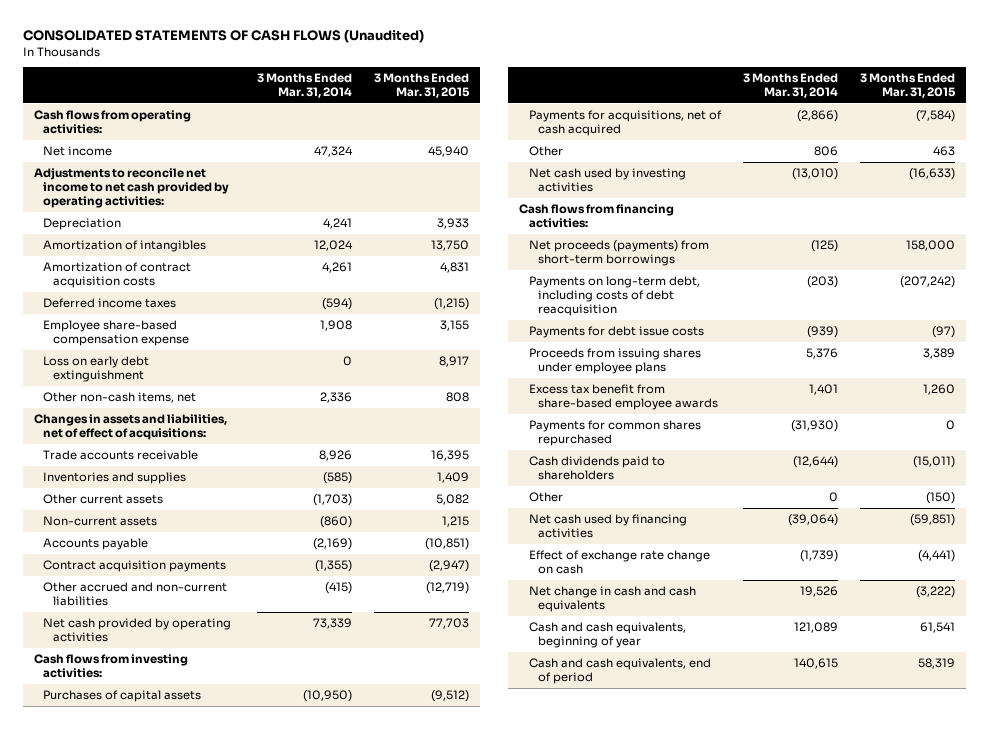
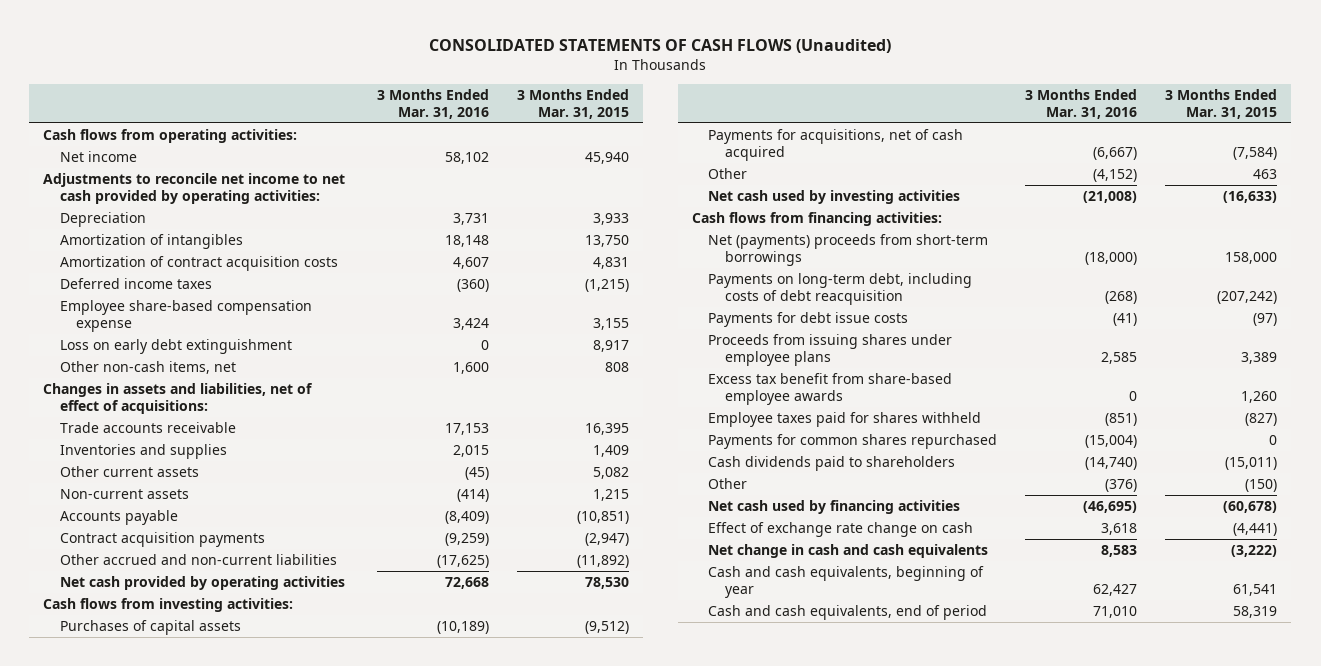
[257,73,353,99] 3 Months Ended Mar. 31, 2014 -> none
none -> [376,89,489,119] 3 Months Ended Mar. 31, 2016
[426,582,470,595] (12,719) -> [576,555,629,569] (11,892)
[429,618,470,630] 77,703 -> [584,577,629,590] 78,530
[528,240,709,267] Net proceeds (payments) from short-term borrowings -> [708,234,989,266] Net (payments) proceeds from short-term borrowings
none -> [708,412,982,428] Employee taxes paid for shares withheld
[909,514,955,527] (59,851) -> [1223,501,1278,514] (60,678)

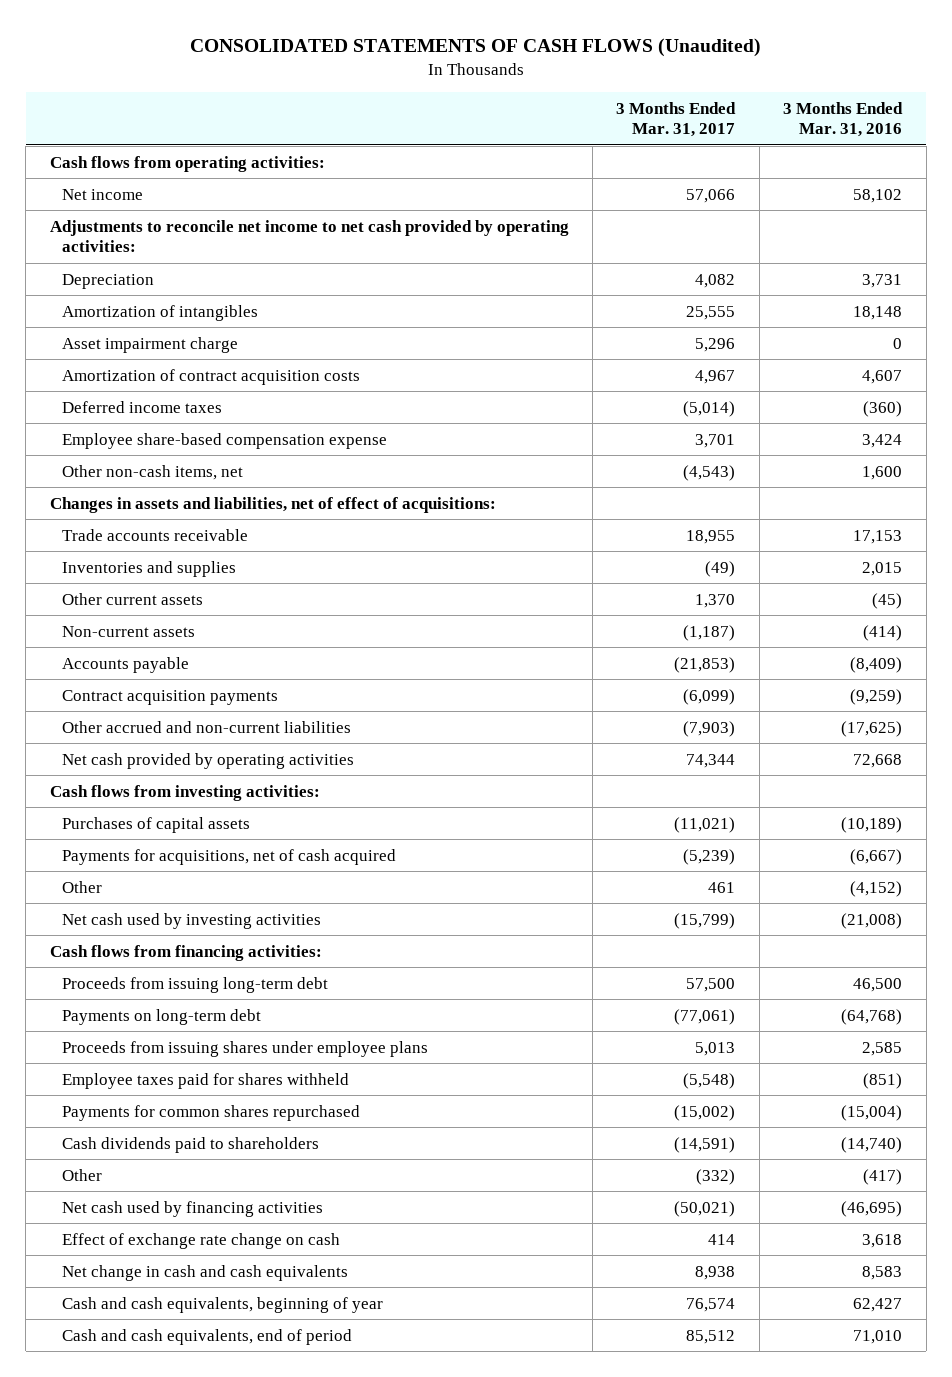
[516,89,629,119] 3 Months Ended Mar. 31, 2015 -> none
none -> [616,101,737,138] 3 Months Ended Mar. 31, 2017
none -> [62,336,239,353] Asset impairment charge
[59,339,292,355] Loss on early debt extinguishment -> none
[708,234,989,266] Net (payments) proceeds from short-term borrowings -> none
[708,312,909,328] Payments for debt issue costs -> none
none -> [62,976,329,993] Proceeds from issuing long-term debt
[708,273,973,305] Payments on long-term debt, including costs of debt reacquisition -> [62,1008,262,1025] Payments on long-term debt
[1105,290,1138,304] (268) -> [841,1008,903,1025] (64,768)
[708,373,953,405] Excess tax benefit from share-based employee awards -> none
[1105,479,1138,493] (376) -> [863,1168,903,1185] (417)

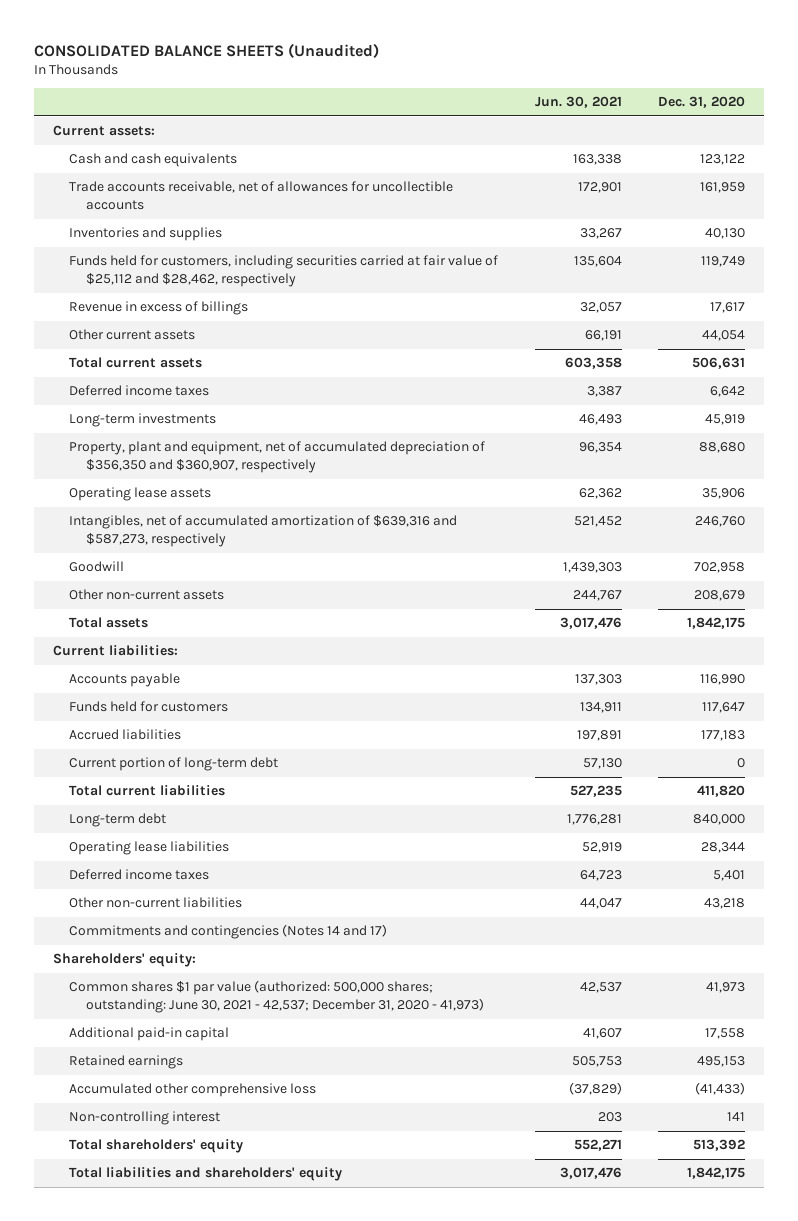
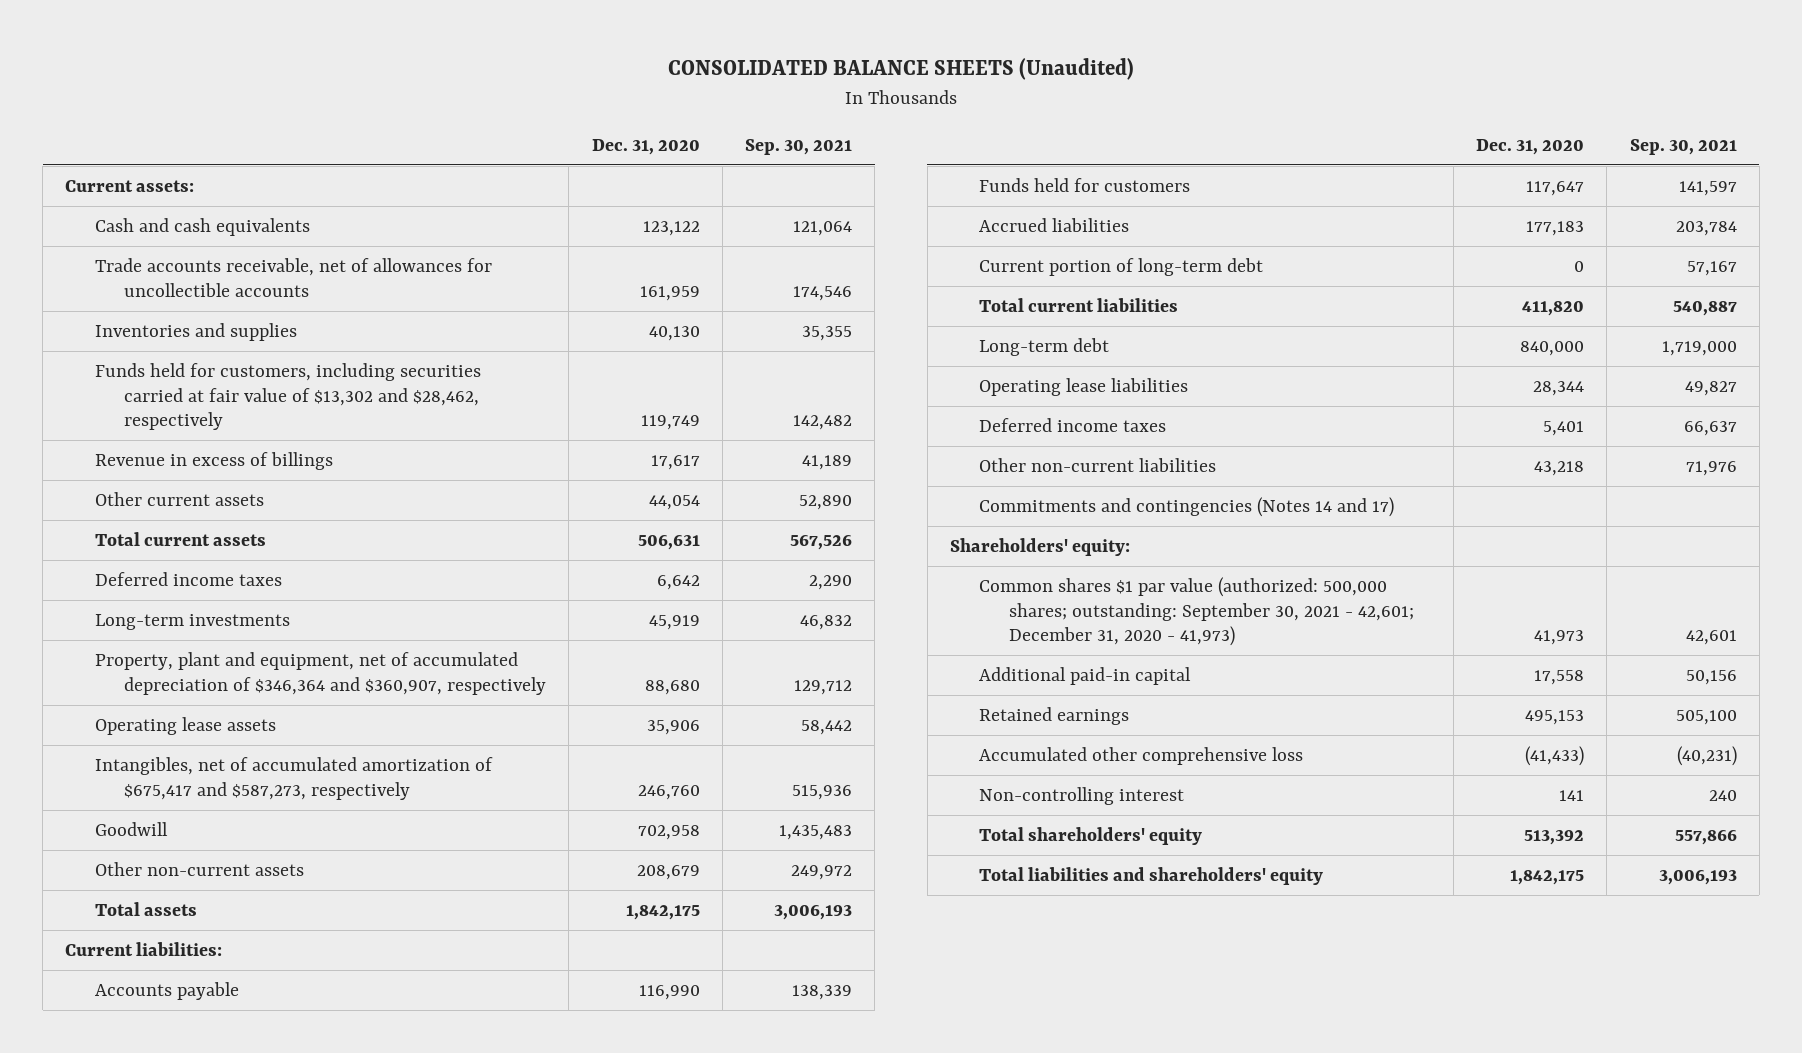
[534,96,622,109] Jun. 30, 2021 -> none
none -> [745,138,853,155] Sep. 30, 2021
[69,255,499,288] Funds held for customers, including securities carried at fair value of $25,112 and $28,462, respectively -> [94,362,481,431] Funds held for customers, including securities carried at fair value of $13,302 and $28,462, respectively
[69,441,486,474] Property, plant and equipment, net of accumulated depreciation of $356,350 and $360,907, respectively -> [94,651,547,695] Property, plant and equipment, net of accumulated depreciation of $346,364 and $360,907, respectively
[69,515,458,548] Intangibles, net of accumulated amortization of $639,316 and $587,273, respectively -> [94,756,493,800] Intangibles, net of accumulated amortization of $675,417 and $587,273, respectively
[69,980,484,1014] Common shares $1 par value (authorized: 500,000 shares; outstanding: June 30, 2021 - 42,537; December 31, 2020 - 41,973) -> [979,576,1414,647] Common shares $1 par value (authorized: 500,000 shares; outstanding: September 30, 2021 - 42,601; December 31, 2020 - 41,973)

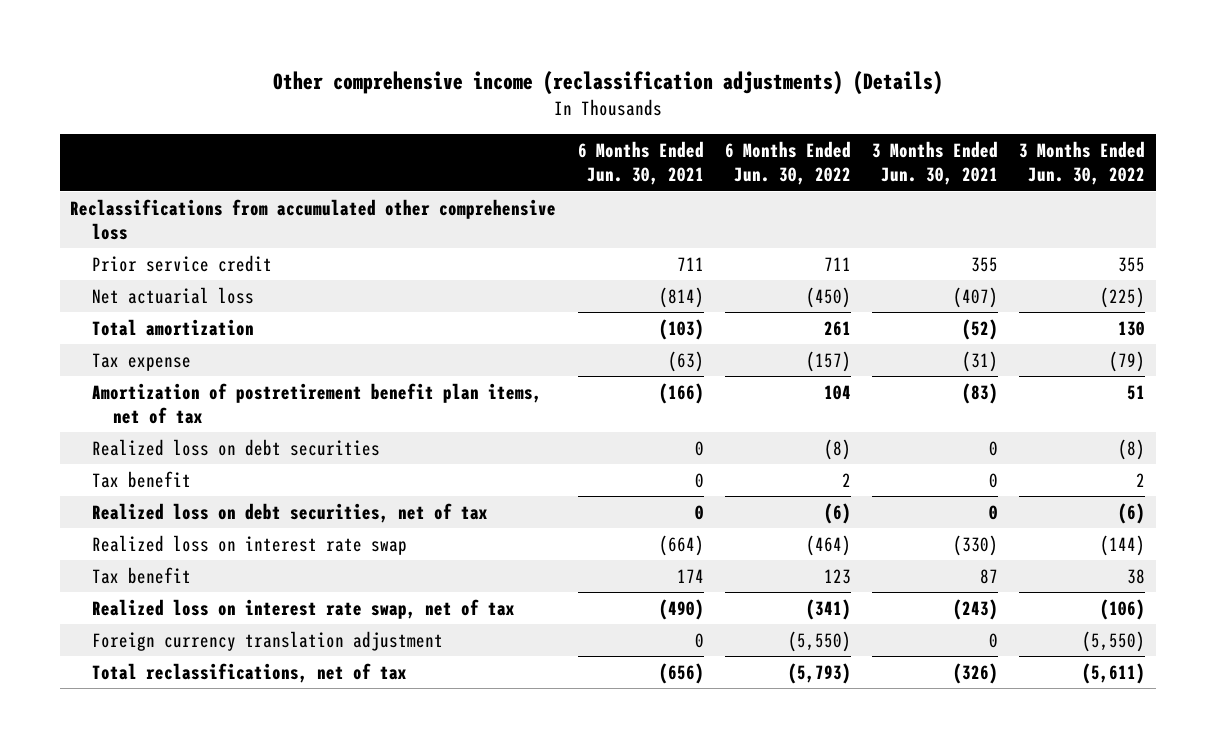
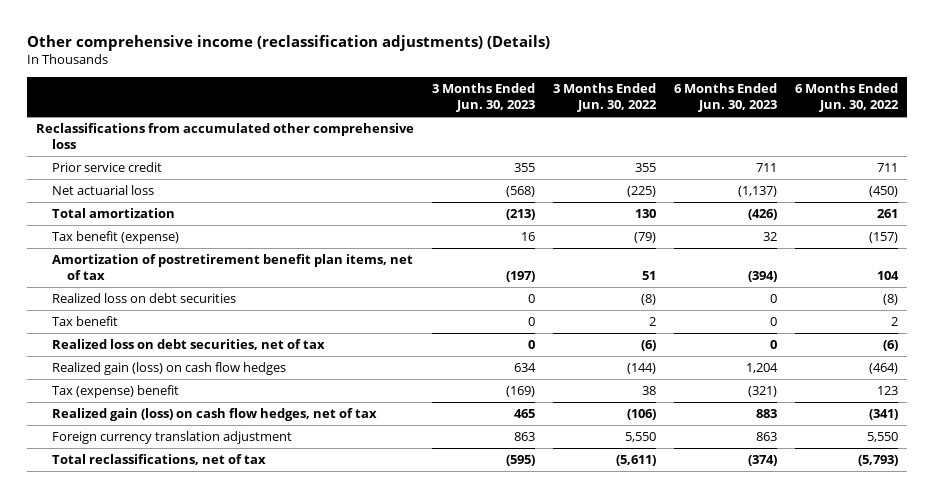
[577,141,704,186] 6 Months Ended Jun. 30, 2021 -> none
[871,141,998,186] 3 Months Ended Jun. 30, 2021 -> none
none -> [432,83,536,113] 3 Months Ended Jun. 30, 2023
none -> [674,83,778,113] 6 Months Ended Jun. 30, 2023
[91,352,191,371] Tax expense -> [51,230,179,244] Tax benefit (expense)
[91,534,407,555] Realized loss on interest rate swap -> [51,361,286,375] Realized gain (loss) on cash flow hedges
[91,566,191,584] Tax benefit -> [51,384,179,398] Tax (expense) benefit
[91,598,515,619] Realized loss on interest rate swap, net of tax -> [51,407,377,421] Realized gain (loss) on cash flow hedges, net of tax
[787,630,851,652] (5,550) -> [867,431,899,442] 5,550
[1082,630,1146,652] (5,550) -> [625,431,657,442] 5,550

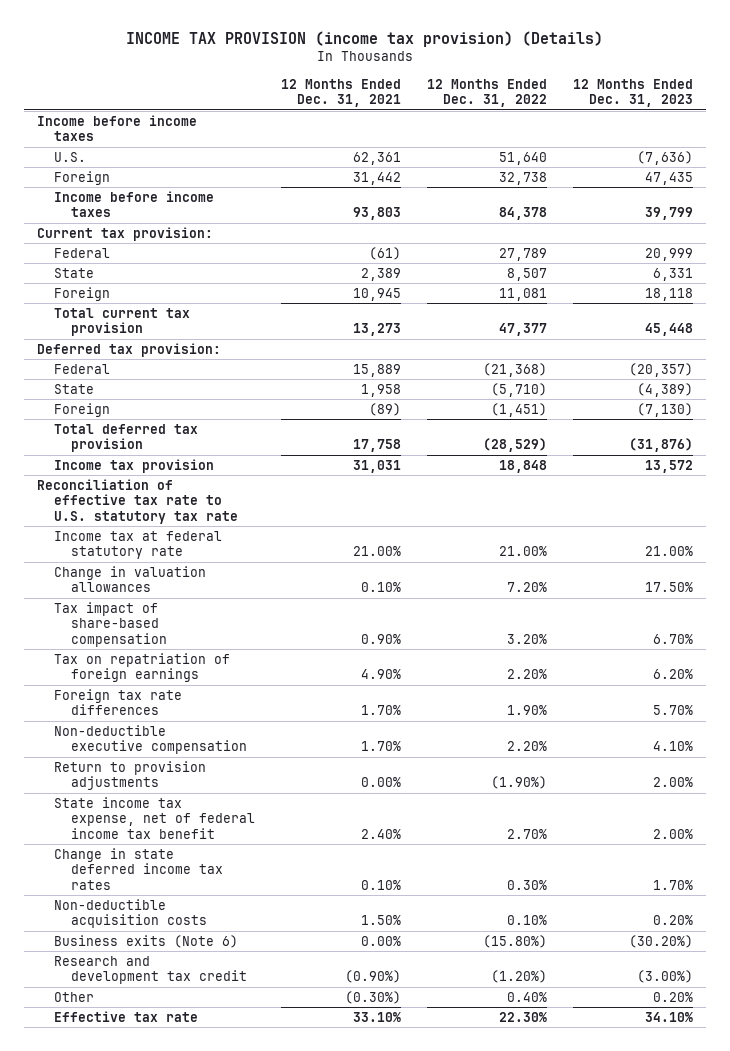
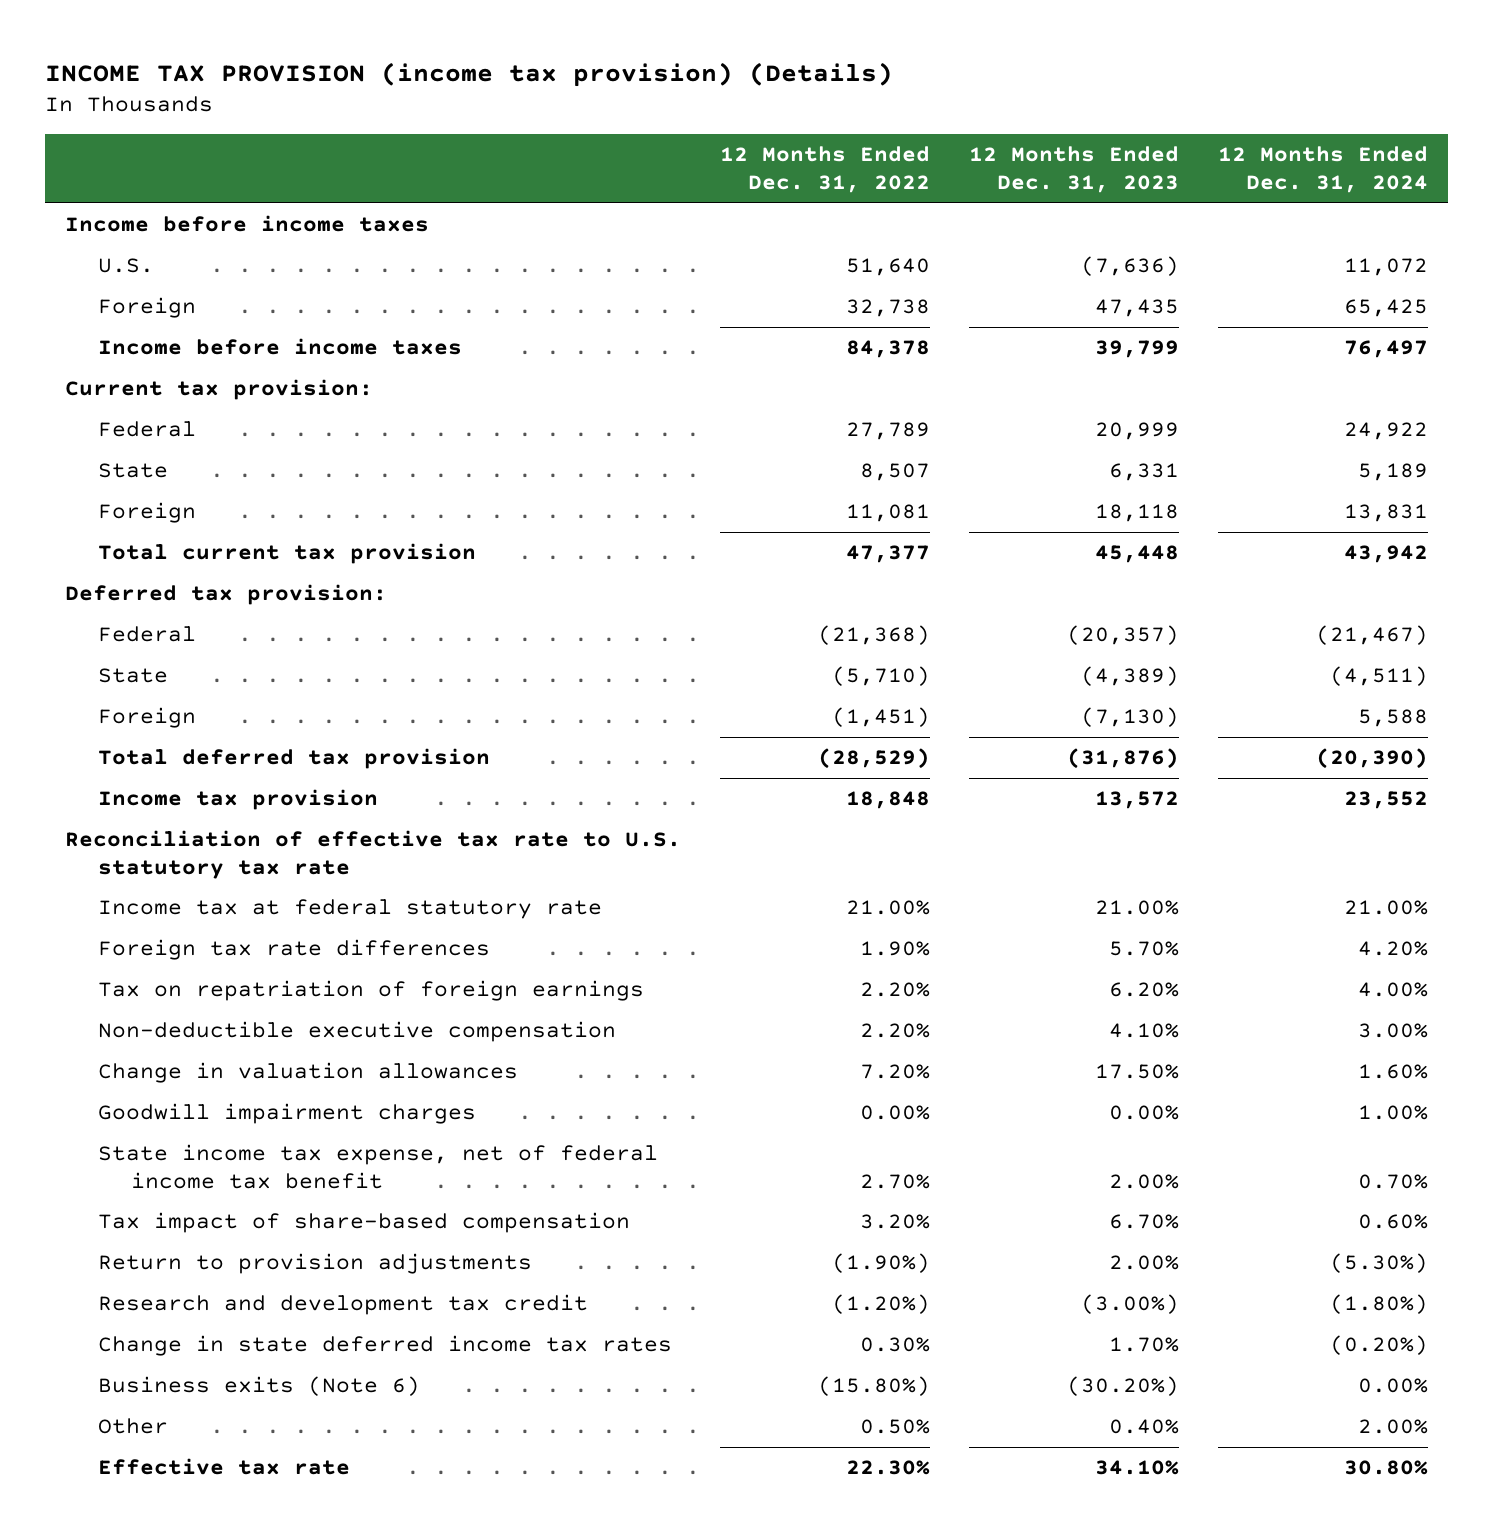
[281,78,402,108] 12 Months Ended Dec. 31, 2021 -> none
none -> [1218,146,1429,194] 12 Months Ended Dec. 31, 2024
[54,652,231,683] Tax on repatriation of foreign earnings -> [98,980,645,1002] Tax on repatriation of foreign earnings
[54,565,207,593] Change in valuation allowances -> [98,1062,519,1084] Change in valuation allowances
none -> [98,1103,477,1125] Goodwill impairment charges
[54,601,168,647] Tax impact of share-based compensation -> [98,1212,631,1234] Tax impact of share-based compensation
[54,760,207,791] Return to provision adjustments -> [98,1253,533,1275] Return to provision adjustments
[54,955,248,985] Research and development tax credit -> [98,1294,589,1316] Research and development tax credit
[54,898,208,929] Non-deductible acquisition costs -> none
[506,991,547,1002] 0.40% -> [859,1419,930,1435] 0.50%
[652,991,693,1002] 0.20% -> [1108,1419,1179,1435] 0.40%

